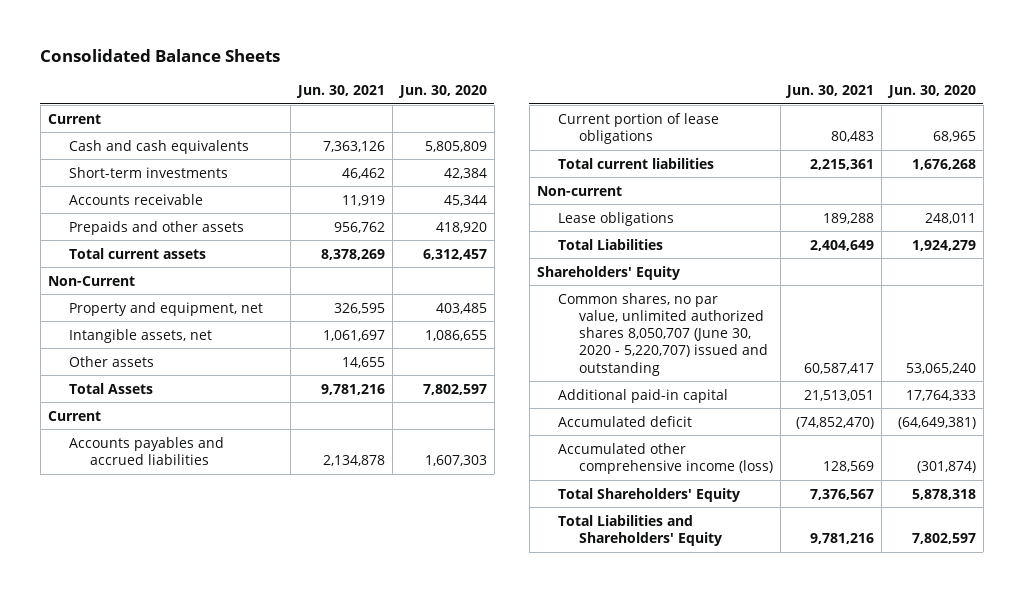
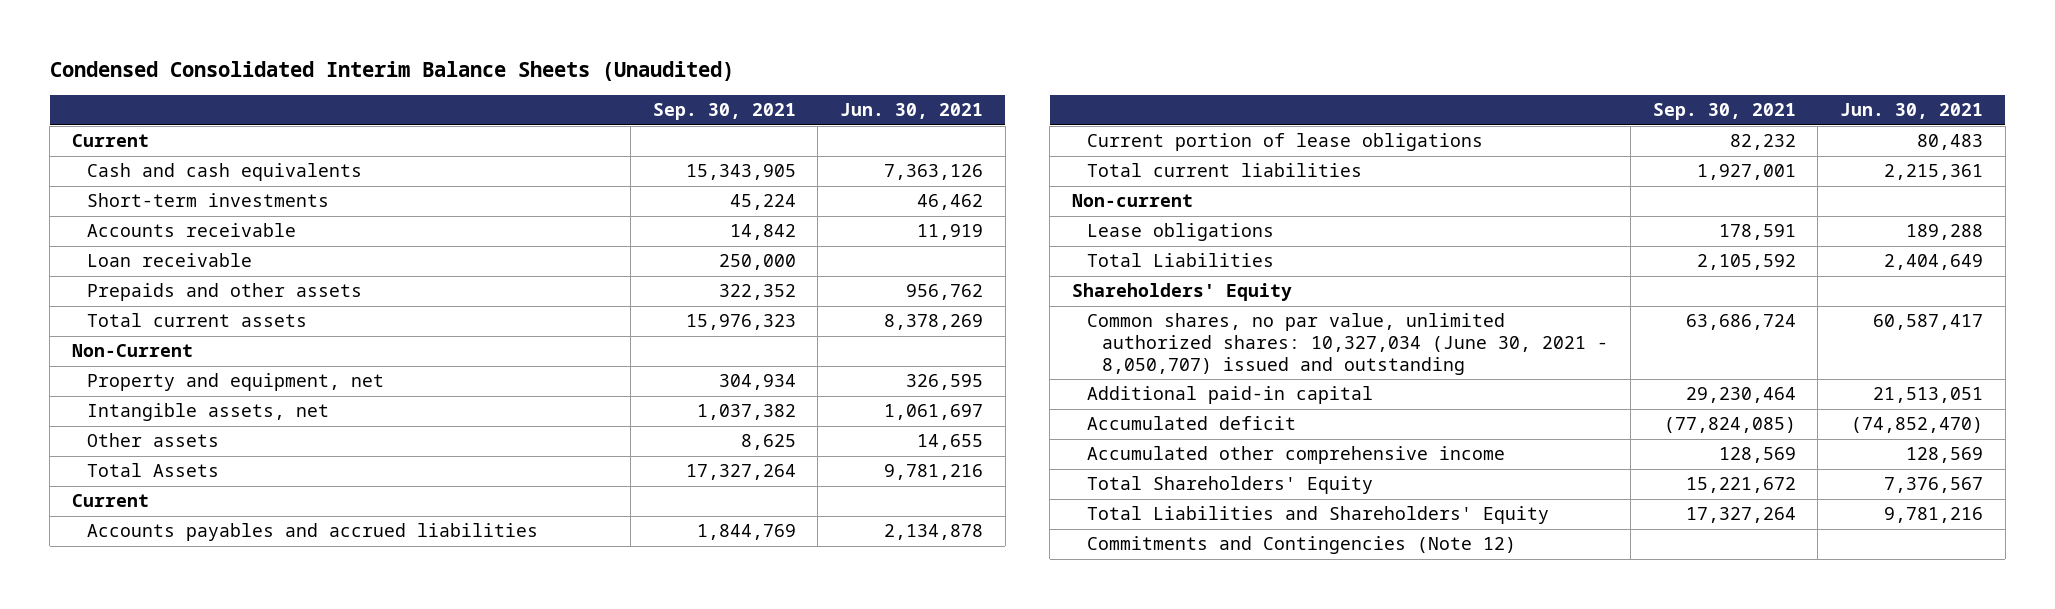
[40,49,281,63] Consolidated Balance Sheets -> [49,61,734,82] Condensed Consolidated Interim Balance Sheets (Unaudited)
[397,85,487,99] Jun. 30, 2020 -> none
none -> [652,103,796,121] Sep. 30, 2021
none -> [87,253,253,268] Loan receivable
[557,292,768,376] Common shares, no par value, unlimited authorized shares 8,050,707 (June 30, 2020 - 5,220,707) issued and outstanding -> [1087,313,1609,375] Common shares, no par value, unlimited authorized shares: 10,327,034 (June 30, 2021 - 8,050,707) issued and outstanding
[557,442,773,474] Accumulated other comprehensive income (loss) -> [1087,446,1506,465] Accumulated other comprehensive income
none -> [1087,536,1517,555] Commitments and Contingencies (Note 12)

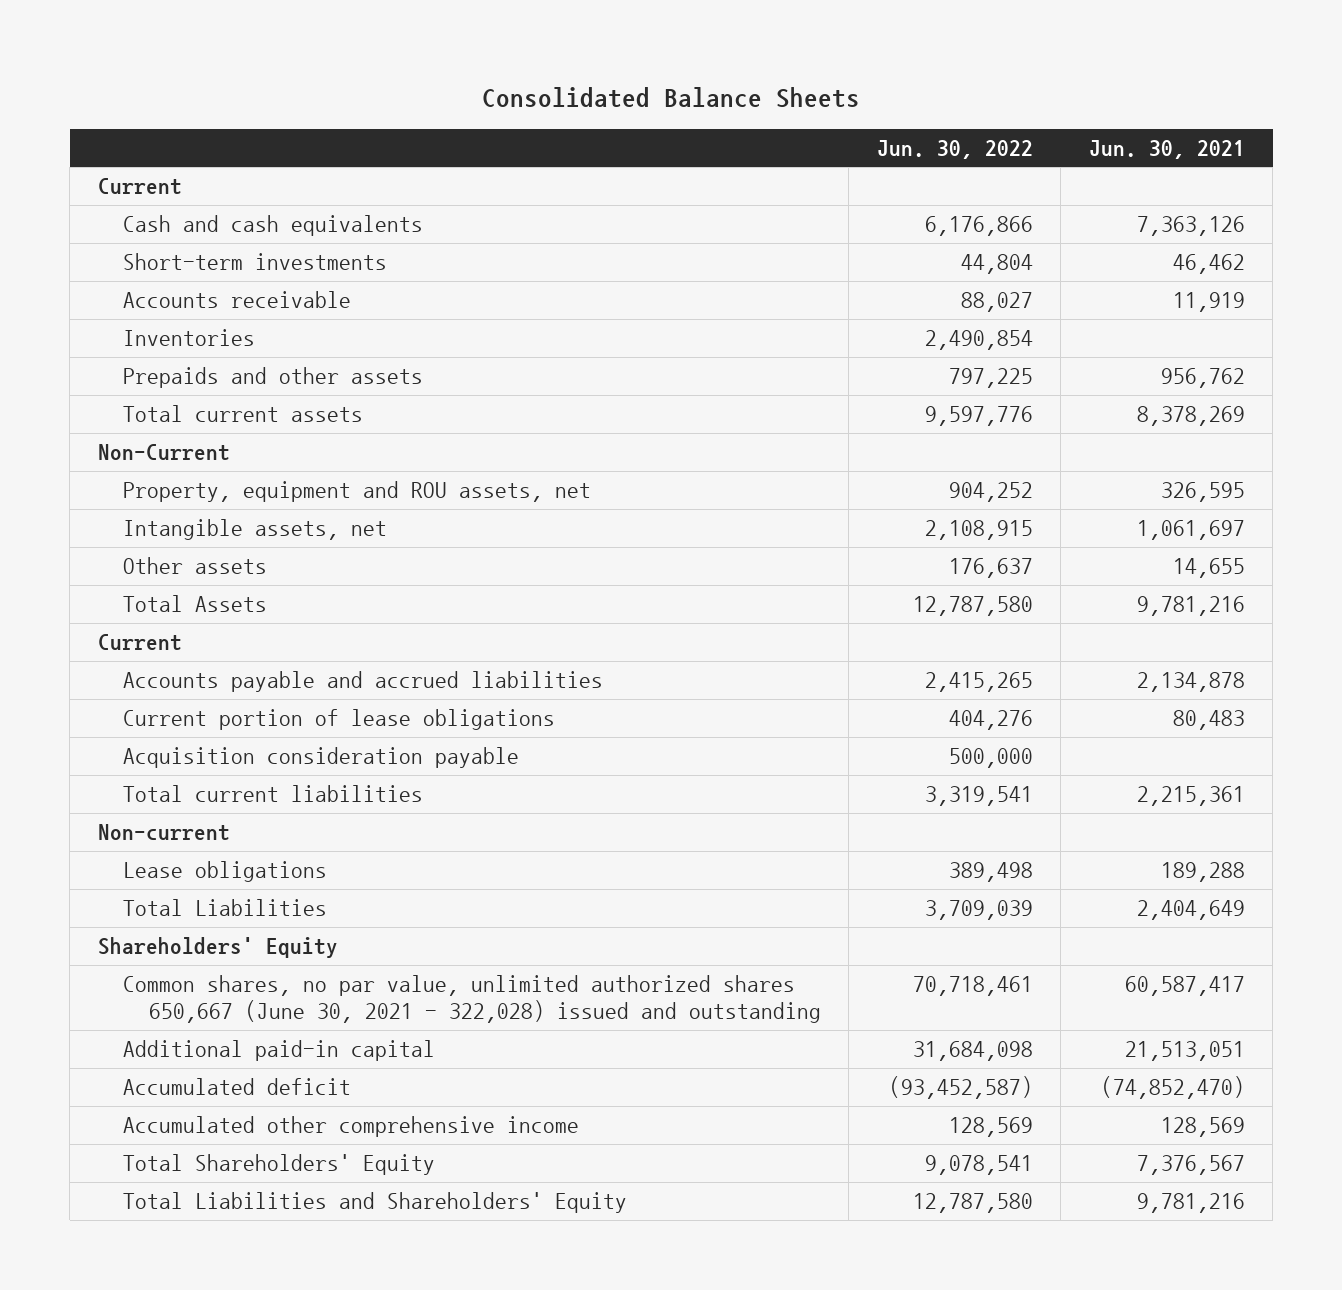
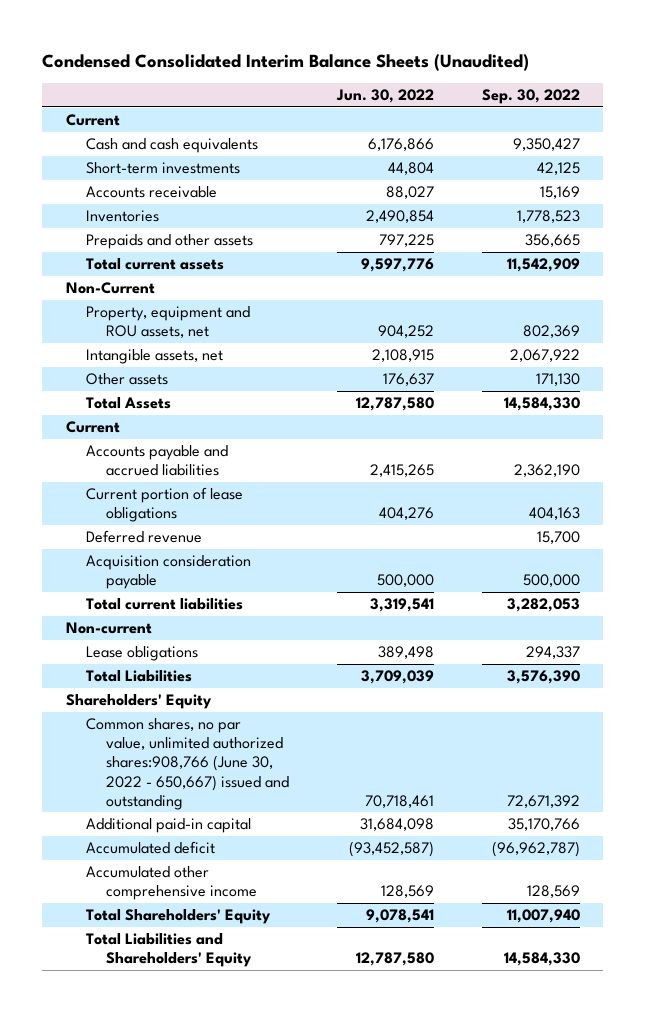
[482,86,861,108] Consolidated Balance Sheets -> [42,53,530,71] Condensed Consolidated Interim Balance Sheets (Unaudited)
[1088,140,1245,160] Jun. 30, 2021 -> none
none -> [481,89,580,105] Sep. 30, 2022
none -> [86,530,203,544] Deferred revenue
[123,975,821,1024] Common shares, no par value, unlimited authorized shares 650,667 (June 30, 2021 - 322,028) issued and outstanding -> [86,718,290,810] Common shares, no par value, unlimited authorized shares:908,766 (June 30, 2022 - 650,667) issued and outstanding

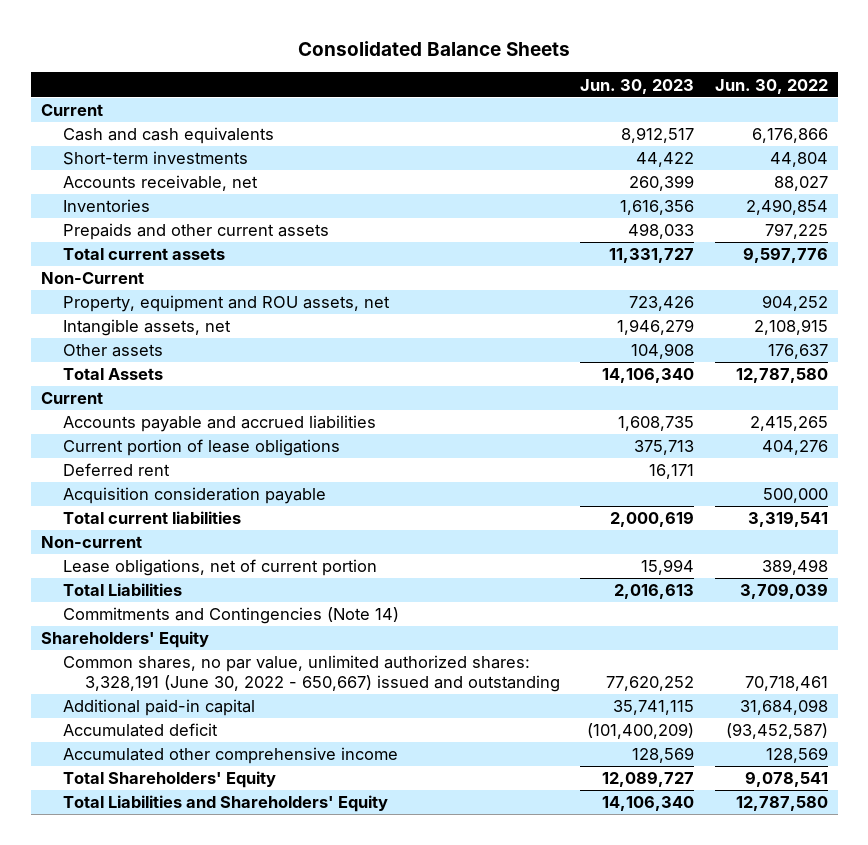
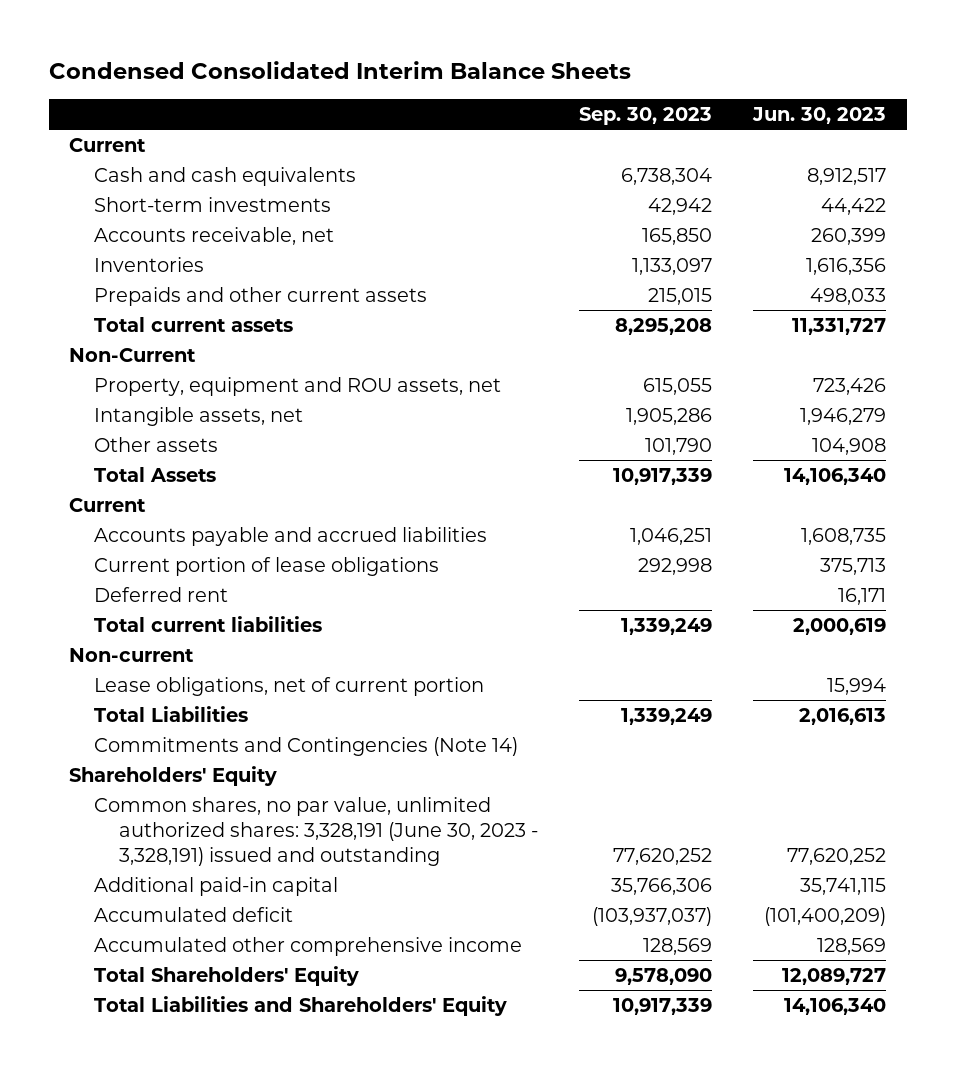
[298,41,571,57] Consolidated Balance Sheets -> [48,61,631,80] Condensed Consolidated Interim Balance Sheets
[714,78,828,94] Jun. 30, 2022 -> none
none -> [579,107,713,126] Sep. 30, 2023
[62,487,326,505] Acquisition consideration payable -> none
[62,655,560,693] Common shares, no par value, unlimited authorized shares: 3,328,191 (June 30, 2022 - 650,667) issued and outstanding -> [94,797,539,866] Common shares, no par value, unlimited authorized shares: 3,328,191 (June 30, 2023 - 3,328,191) issued and outstanding

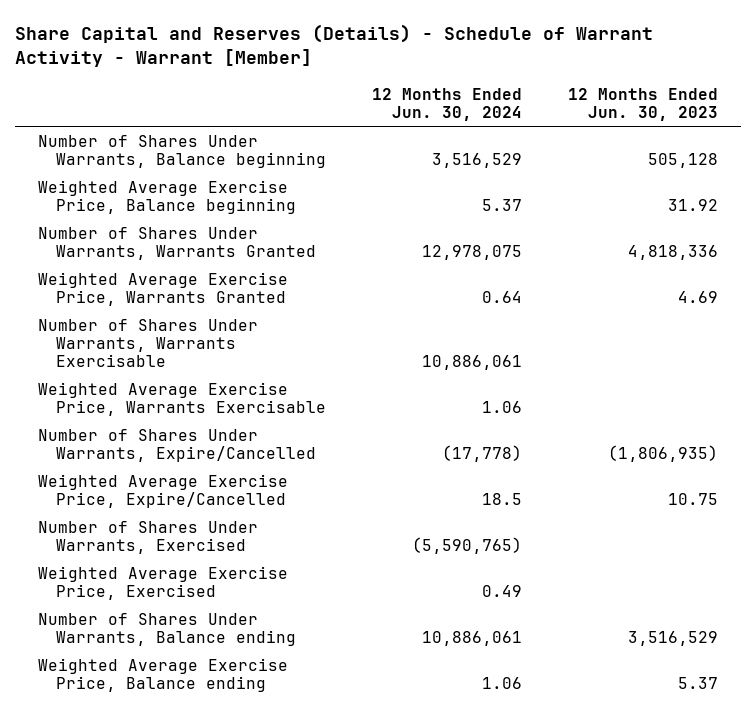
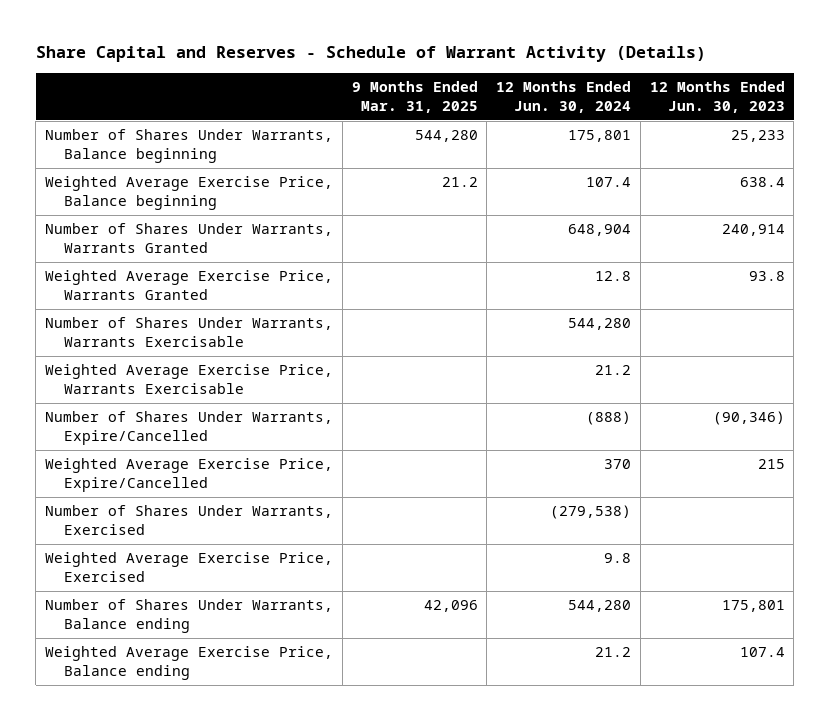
[15,23,654,68] Share Capital and Reserves (Details) - Schedule of Warrant Activity - Warrant [Member] -> [35,46,706,63] Share Capital and Reserves - Schedule of Warrant Activity (Details)
none -> [351,80,478,113] 9 Months Ended Mar. 31, 2025
[432,152,523,168] 3,516,529 -> [568,130,632,143] 175,801
[647,152,718,168] 505,128 -> [730,130,785,143] 25,233
[482,198,523,211] 5.37 -> [586,177,632,188] 107.4
[667,198,718,211] 31.92 -> [739,177,785,188] 638.4
[422,244,523,260] 12,978,075 -> [568,224,632,237] 648,904
[627,244,718,260] 4,818,336 -> [721,224,785,237] 240,914
[482,290,523,303] 0.64 -> [595,271,632,282] 12.8
[677,290,718,303] 4.69 -> [748,271,785,282] 93.8
[422,355,523,371] 10,886,061 -> [568,318,632,331] 544,280
[482,400,523,413] 1.06 -> [595,365,632,376] 21.2
[442,444,523,462] (17,778) -> [586,411,632,426] (888)
[607,444,718,462] (1,806,935) -> [712,411,785,426] (90,346)
[482,492,523,505] 18.5 -> [604,459,632,470] 370
[667,492,718,505] 10.75 -> [757,459,785,470] 215
[412,536,523,554] (5,590,765) -> [550,505,632,520] (279,538)
[482,584,523,597] 0.49 -> [604,553,632,564] 9.8
[422,630,523,646] 10,886,061 -> [568,600,632,613] 544,280
[627,630,718,646] 3,516,529 -> [721,600,785,613] 175,801
[482,676,523,689] 1.06 -> [595,647,632,658] 21.2
[677,676,718,689] 5.37 -> [739,647,785,658] 107.4

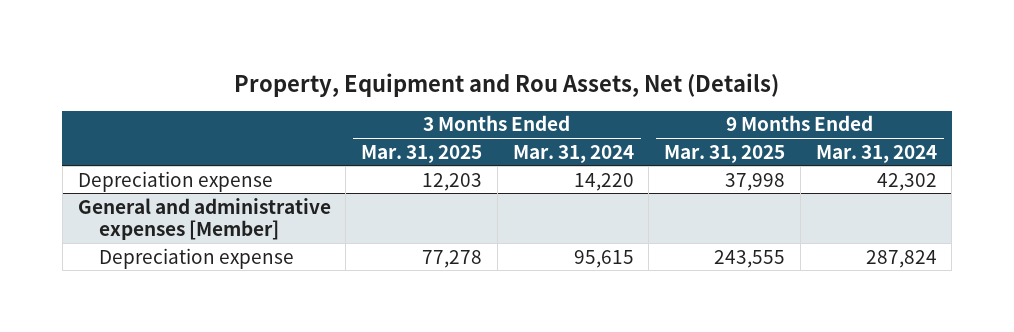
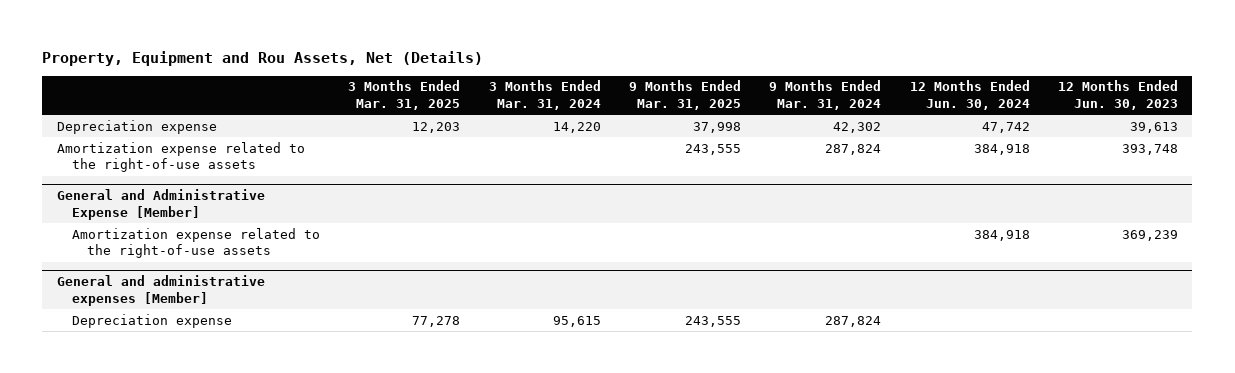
none -> [909,80,1030,111] 12 Months Ended Jun. 30, 2024
none -> [1058,80,1179,111] 12 Months Ended Jun. 30, 2023
none -> [56,141,305,173] Amortization expense related to the right-of-use assets
none -> [56,189,265,220] General and Administrative Expense [Member]
none -> [71,227,320,259] Amortization expense related to the right-of-use assets

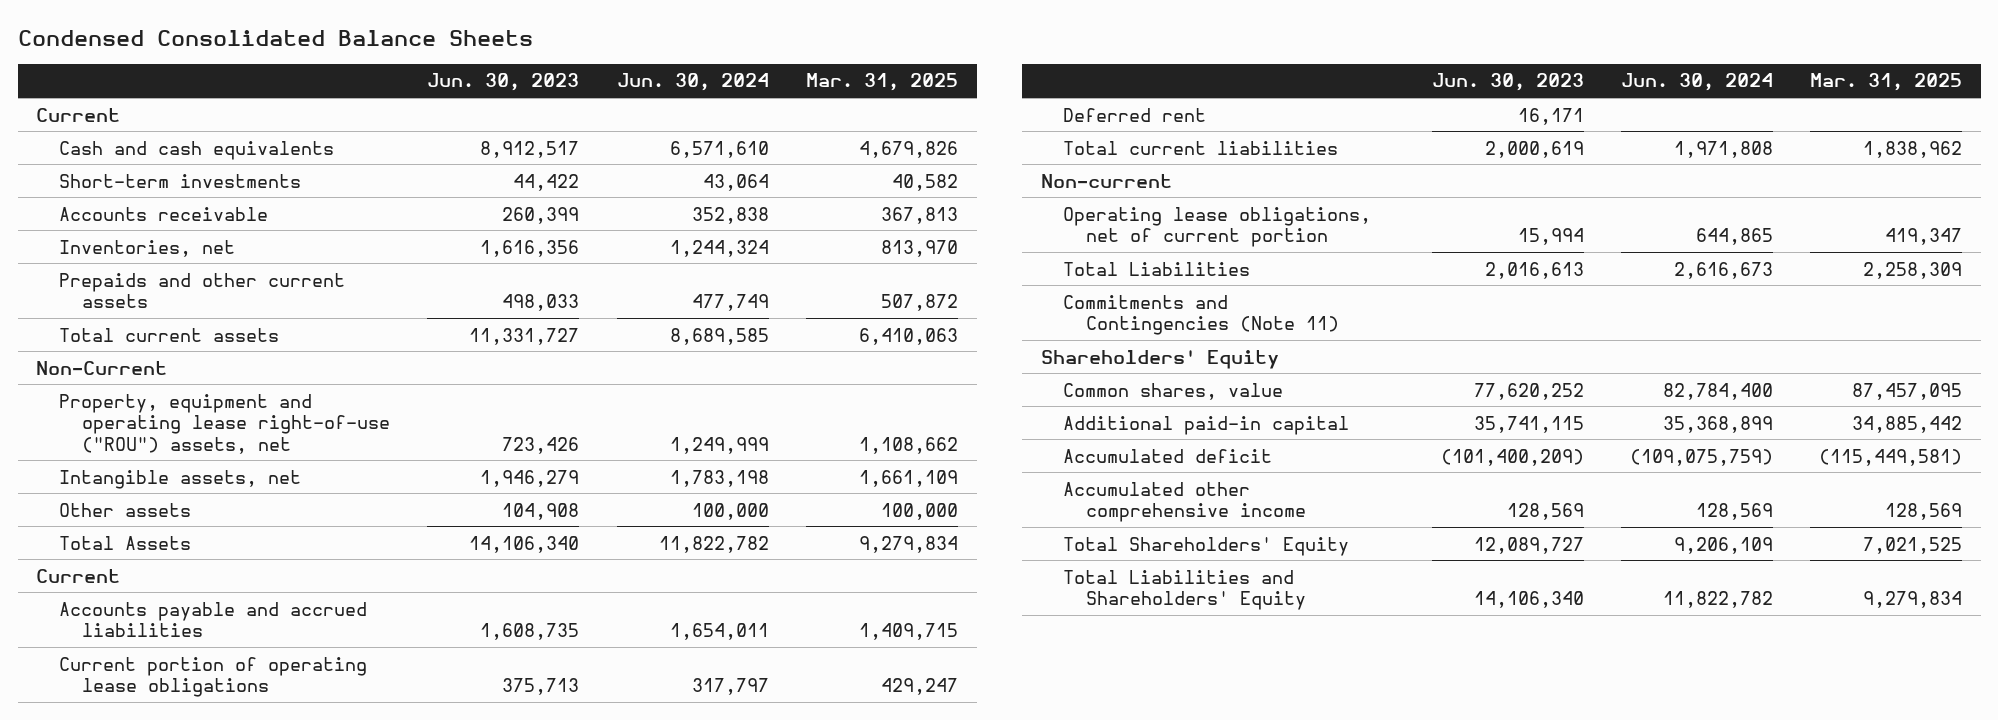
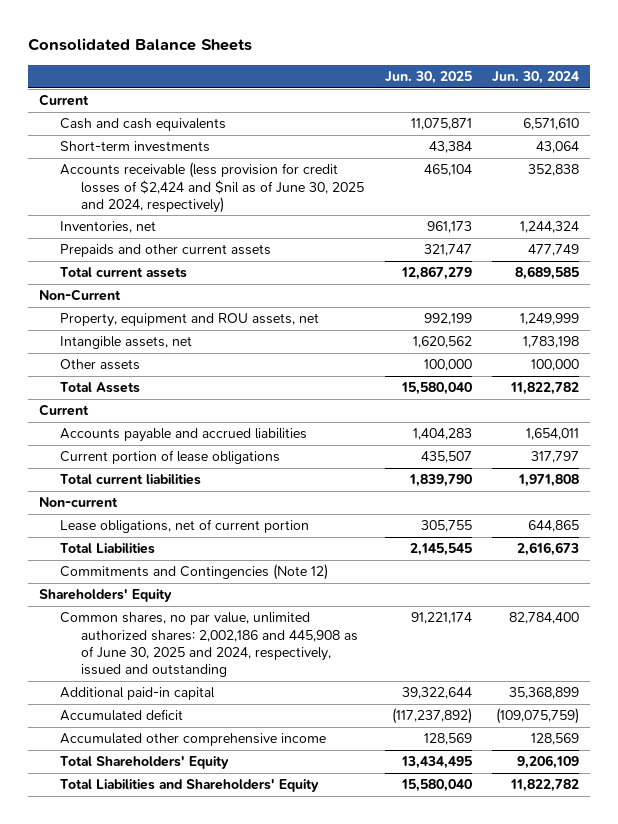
[17,29,533,46] Condensed Consolidated Balance Sheets -> [28,38,253,52] Consolidated Balance Sheets
[427,73,580,92] Jun. 30, 2023 -> none
[805,73,958,92] Mar. 31, 2025 -> none
none -> [384,71,472,85] Jun. 30, 2025
[59,206,269,221] Accounts receivable -> [59,162,364,213] Accounts receivable (less provision for credit losses of $2,424 and $nil as of June 30, 2025 and 2024, respectively)
[59,393,391,454] Property, equipment and operating lease right-of-use ("ROU") assets, net -> [59,313,319,328] Property, equipment and ROU assets, net
[1063,107,1207,122] Deferred rent -> none
[59,656,368,698] Current portion of operating lease obligations -> [59,450,280,465] Current portion of lease obligations
[1063,206,1372,248] Operating lease obligations, net of current portion -> [59,519,309,534] Lease obligations, net of current portion
[1063,294,1340,336] Commitments and Contingencies (Note 11) -> [59,564,328,581] Commitments and Contingencies (Note 12)
[1063,382,1284,400] Common shares, value -> [59,612,358,677] Common shares, no par value, unlimited authorized shares: 2,002,186 and 445,908 as of June 30, 2025 and 2024, respectively, issued and outstanding

